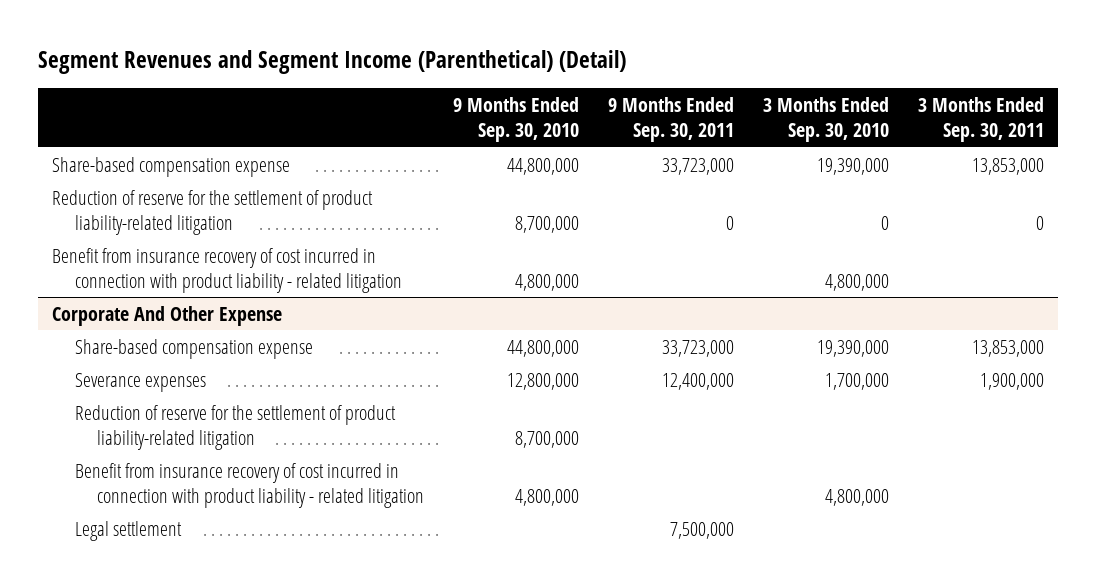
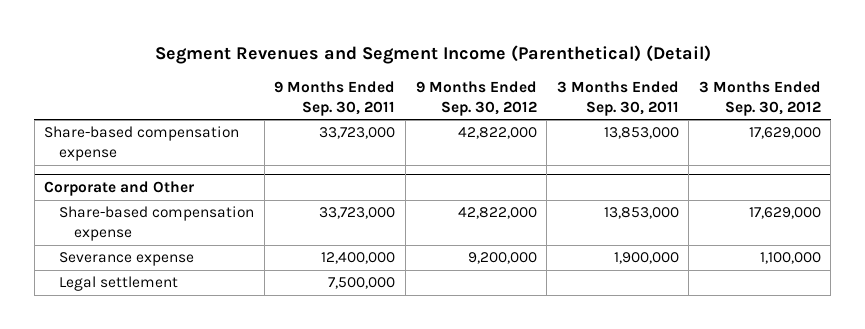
[453,97,580,142] 9 Months Ended Sep. 30, 2010 -> none
[762,97,889,142] 3 Months Ended Sep. 30, 2010 -> none
none -> [415,80,537,116] 9 Months Ended Sep. 30, 2012
none -> [698,80,821,116] 3 Months Ended Sep. 30, 2012
[52,189,374,235] Reduction of reserve for the settlement of product liability-related litigation -> none
[52,247,402,293] Benefit from insurance recovery of cost incurred in connection with product liability - related litigation -> none
[52,305,283,326] Corporate And Other Expense -> [44,181,195,197] Corporate and Other
[74,404,396,450] Reduction of reserve for the settlement of product liability-related litigation -> none
[74,462,425,508] Benefit from insurance recovery of cost incurred in connection with product liability - related litigation -> none
[74,372,206,392] Severance expenses -> [59,252,195,267] Severance expense

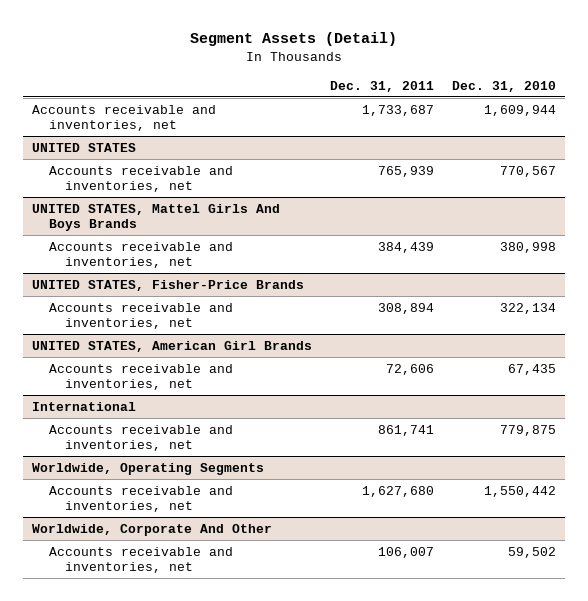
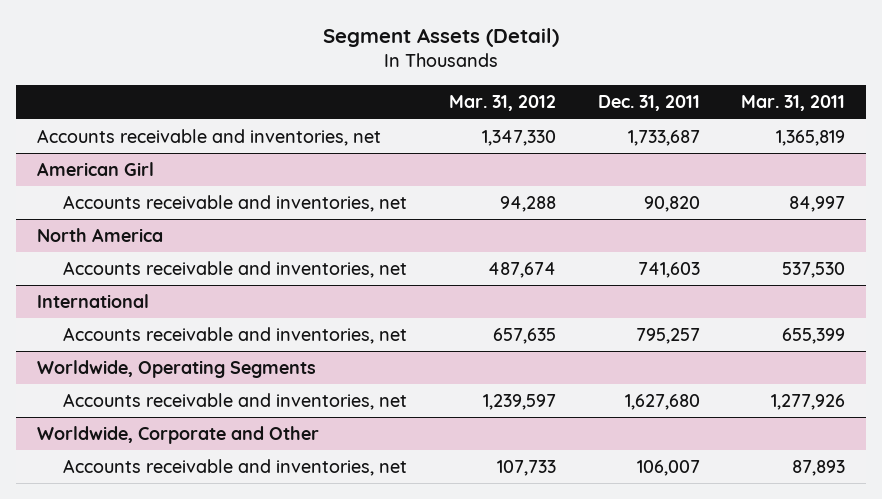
[452,80,557,92] Dec. 31, 2010 -> none
none -> [448,95,556,112] Mar. 31, 2012
none -> [741,95,846,112] Mar. 31, 2011
[32,142,137,152] UNITED STATES -> none
[32,203,281,232] UNITED STATES, Mattel Girls And Boys Brands -> none
[32,279,305,291] UNITED STATES, Fisher-Price Brands -> none
[48,302,233,330] Accounts receivable and inventories, net -> none
[32,340,313,352] UNITED STATES, American Girl Brands -> none
[48,363,233,391] Accounts receivable and inventories, net -> none
none -> [36,162,154,177] American Girl
[378,165,435,177] 765,939 -> [643,196,700,213] 90,820
none -> [36,228,163,243] North America
[378,241,435,253] 384,439 -> [637,262,700,279] 741,603
[378,424,435,436] 861,741 -> [635,328,700,345] 795,257
[32,523,273,536] Worldwide, Corporate And Other -> [36,426,319,445] Worldwide, Corporate and Other

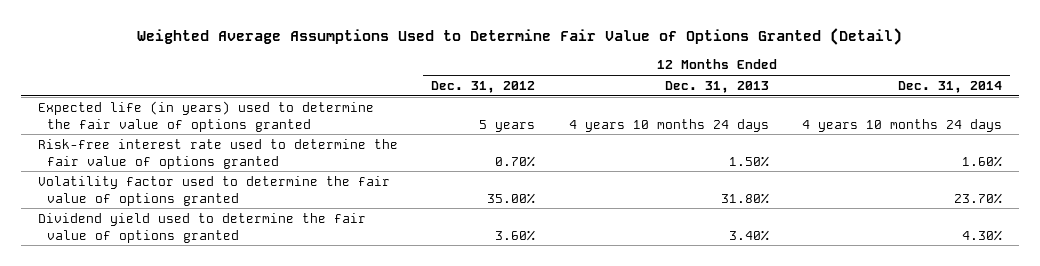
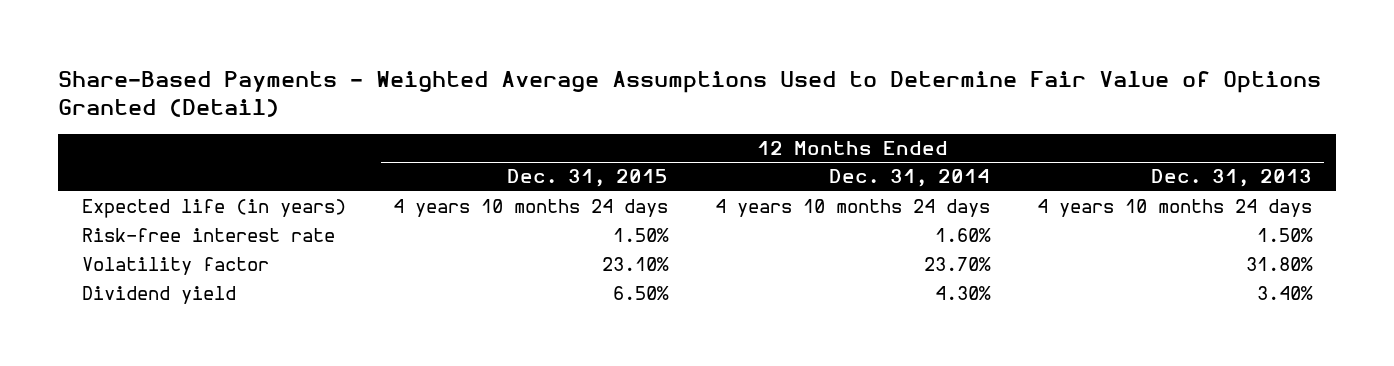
[137,28,903,46] Weighted Average Assumptions Used to Determine Fair Value of Options Granted (Detail) -> [58,70,1322,118] Share-Based Payments - Weighted Average Assumptions Used to Determine Fair Value of Options Granted (Detail)
[431,80,536,93] Dec. 31, 2012 -> none
none -> [507,169,669,188] Dec. 31, 2015
[38,100,375,132] Expected life (in years) used to determine the fair value of options granted -> [81,199,346,219] Expected life (in years)
[38,138,399,169] Risk-free interest rate used to determine the fair value of options granted -> [81,228,335,243] Risk-free interest rate
[38,175,391,206] Volatility factor used to determine the fair value of options granted -> [81,257,269,276] Volatility factor
[38,212,367,243] Dividend yield used to determine the fair value of options granted -> [81,286,236,305] Dividend yield

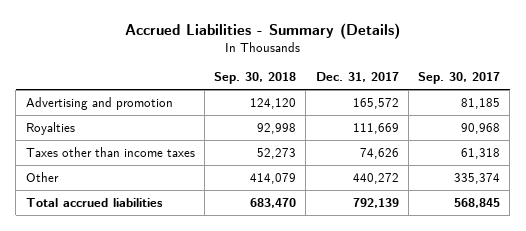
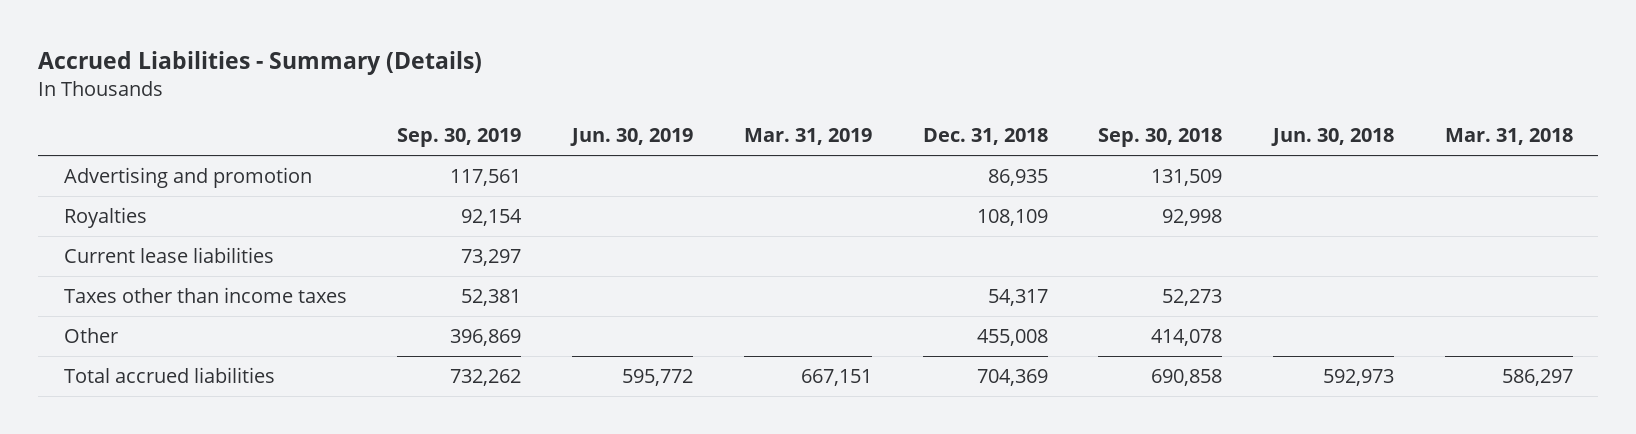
[315,72,399,83] Dec. 31, 2017 -> none
[418,72,501,85] Sep. 30, 2017 -> none
none -> [397,128,522,148] Sep. 30, 2019
none -> [570,128,694,147] Jun. 30, 2019
none -> [743,128,872,146] Mar. 31, 2019
none -> [922,128,1048,146] Dec. 31, 2018
none -> [1270,128,1394,147] Jun. 30, 2018
none -> [1444,128,1573,146] Mar. 31, 2018
[250,97,297,109] 124,120 -> [1151,168,1223,186] 131,509
none -> [63,246,274,263] Current lease liabilities
[250,172,297,184] 414,079 -> [1151,328,1223,346] 414,078
[250,197,297,208] 683,470 -> [1151,368,1223,386] 690,858

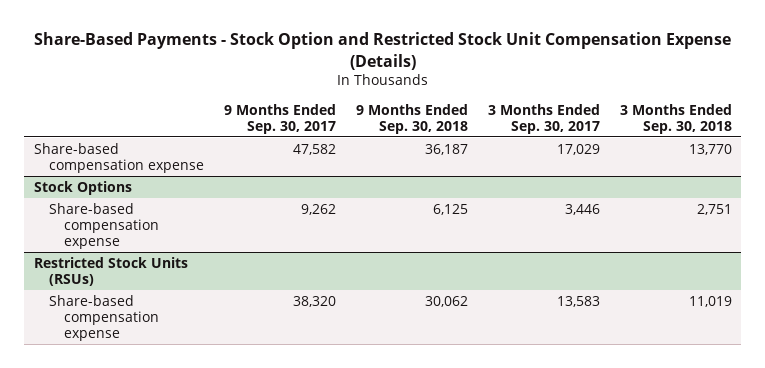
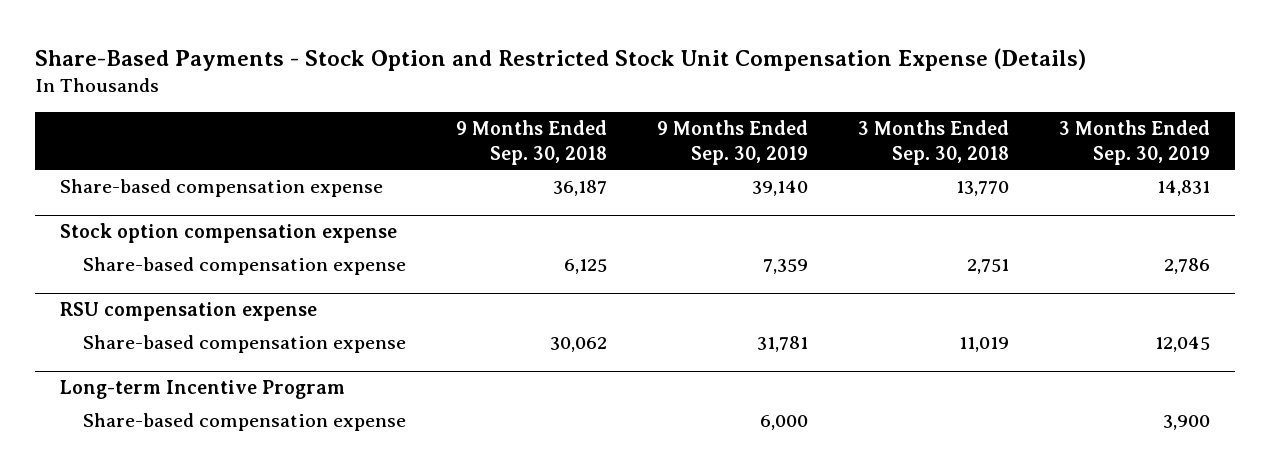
[223,103,336,134] 9 Months Ended Sep. 30, 2017 -> none
[487,103,600,134] 3 Months Ended Sep. 30, 2017 -> none
none -> [656,120,808,165] 9 Months Ended Sep. 30, 2019
none -> [1058,120,1210,165] 3 Months Ended Sep. 30, 2019
[33,180,132,195] Stock Options -> [59,223,397,244] Stock option compensation expense
[33,256,188,286] Restricted Stock Units (RSUs) -> [59,302,317,322] RSU compensation expense
none -> [59,380,345,400] Long-term Incentive Program
none -> [82,413,406,432] Share-based compensation expense

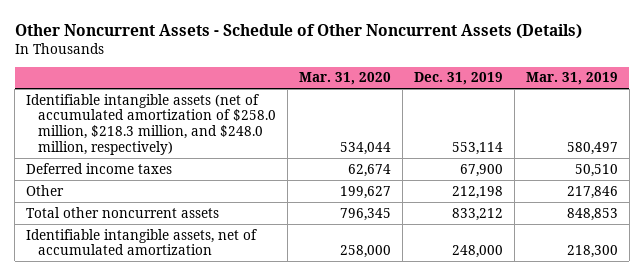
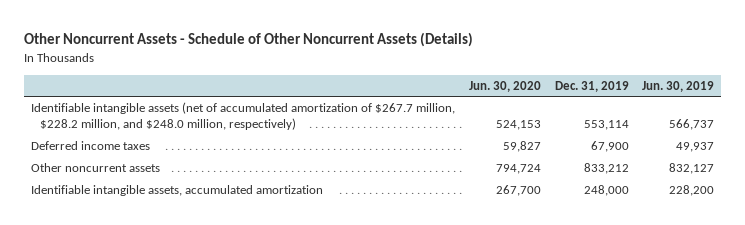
[298,72,391,86] Mar. 31, 2020 -> none
[525,72,618,86] Mar. 31, 2019 -> none
none -> [468,80,541,92] Jun. 30, 2020
none -> [642,80,715,92] Jun. 30, 2019
[26,93,276,155] Identifiable intangible assets (net of accumulated amortization of $258.0 million, $218.3 million, and $248.0 million, respectively) -> [30,102,455,131] Identifiable intangible assets (net of accumulated amortization of $267.7 million, $228.2 million, and $248.0 million, respectively)
[26,184,65,196] Other -> none
[26,206,220,218] Total other noncurrent assets -> [30,163,160,173] Other noncurrent assets
[26,228,258,256] Identifiable intangible assets, net of accumulated amortization -> [30,185,323,197] Identifiable intangible assets, accumulated amortization

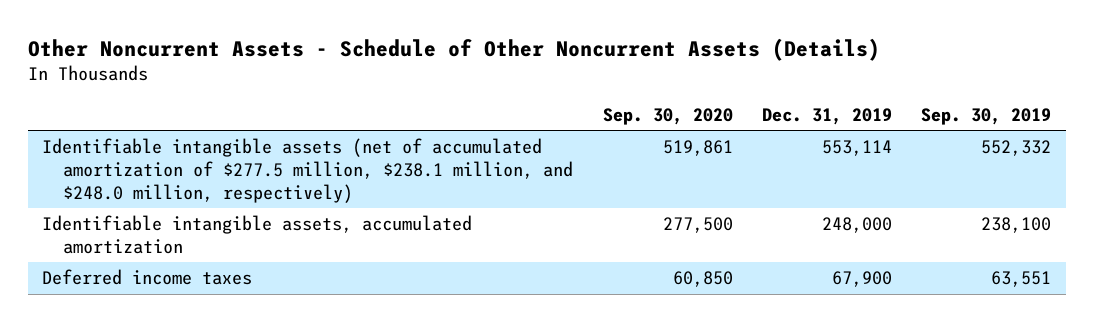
[468,80,541,92] Jun. 30, 2020 -> none
[642,80,715,92] Jun. 30, 2019 -> none
none -> [602,107,733,125] Sep. 30, 2020
none -> [921,107,1052,125] Sep. 30, 2019
[30,163,160,173] Other noncurrent assets -> none
[30,102,455,131] Identifiable intangible assets (net of accumulated amortization of $267.7 million, $228.2 million, and $248.0 million, respectively) -> [42,138,574,203] Identifiable intangible assets (net of accumulated amortization of $277.5 million, $238.1 million, and $248.0 million, respectively)
[30,141,150,151] Deferred income taxes -> [42,269,253,286] Deferred income taxes

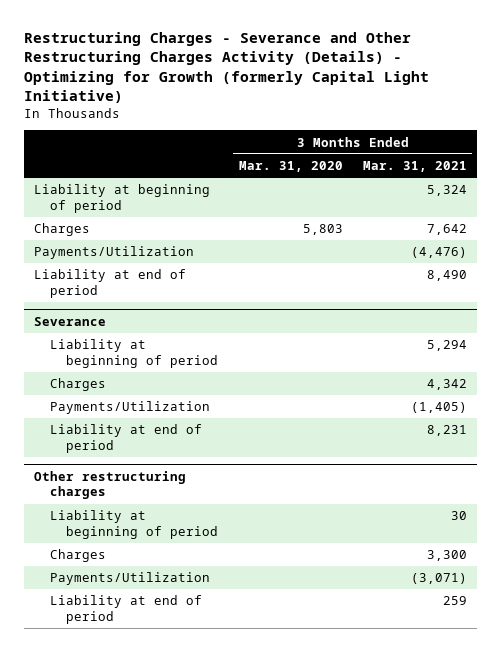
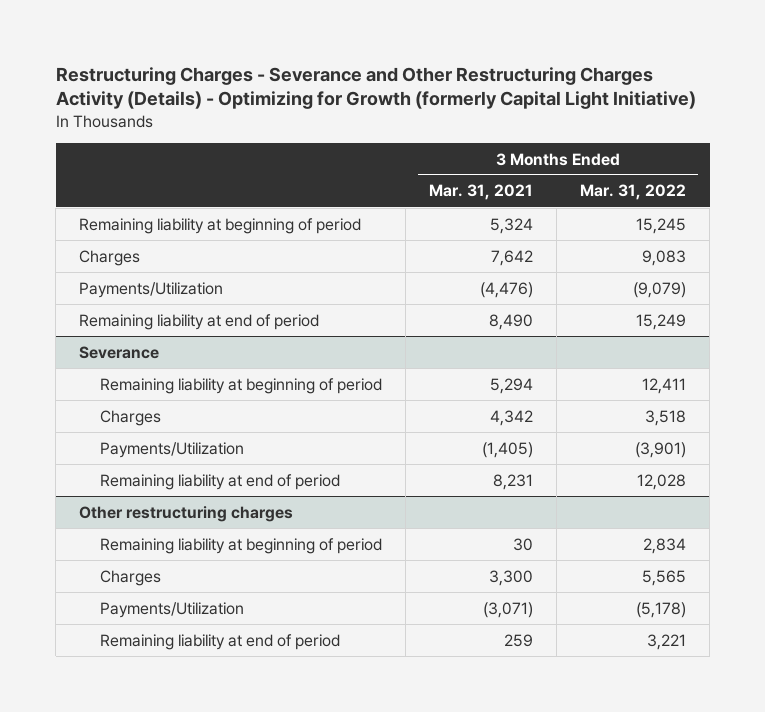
[238,160,343,172] Mar. 31, 2020 -> none
none -> [580,184,687,201] Mar. 31, 2022
[33,184,210,213] Liability at beginning of period -> [79,217,362,234] Remaining liability at beginning of period
[33,269,186,298] Liability at end of period -> [79,313,320,330] Remaining liability at end of period
[50,339,219,368] Liability at beginning of period -> [100,377,383,394] Remaining liability at beginning of period
[50,424,203,453] Liability at end of period -> [100,473,341,490] Remaining liability at end of period
[50,510,219,539] Liability at beginning of period -> [100,537,383,554] Remaining liability at beginning of period
[50,595,203,624] Liability at end of period -> [100,633,341,650] Remaining liability at end of period

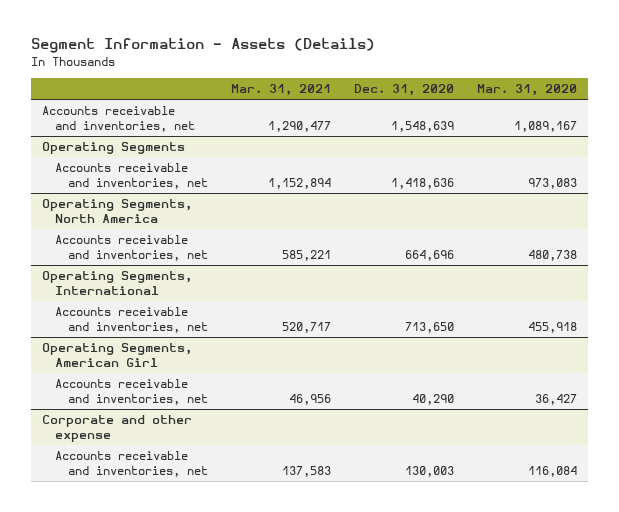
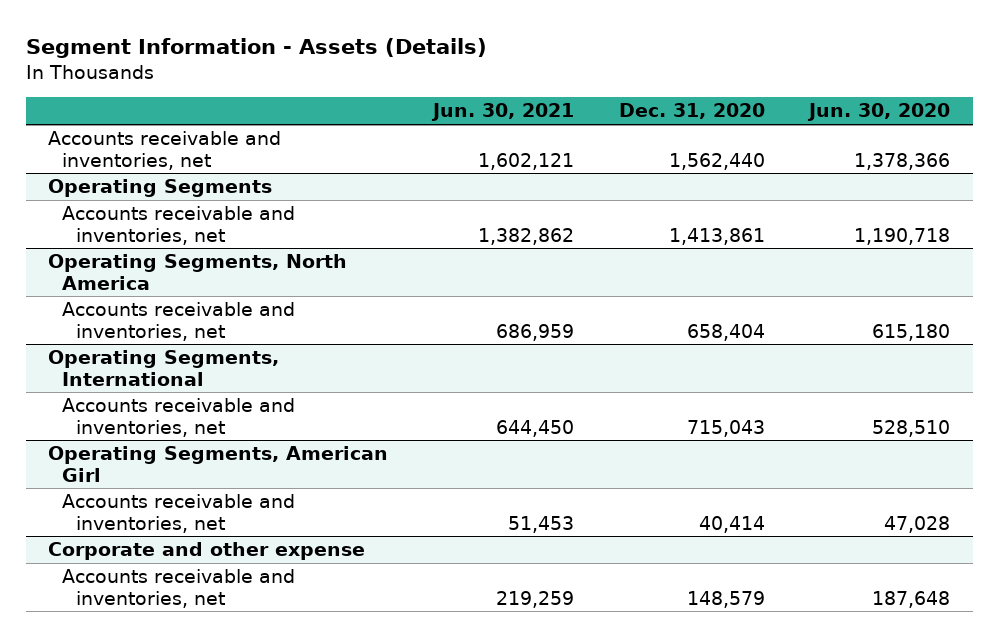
[231,84,332,97] Mar. 31, 2021 -> none
[476,84,577,97] Mar. 31, 2020 -> none
none -> [431,103,575,122] Jun. 30, 2021
none -> [807,103,951,122] Jun. 30, 2020
[391,121,455,133] 1,548,639 -> [668,152,765,170] 1,562,440
[391,178,455,190] 1,418,636 -> [668,227,765,245] 1,413,861
[405,250,455,262] 664,696 -> [686,323,765,341] 658,404
[405,322,455,334] 713,650 -> [686,419,765,437] 715,043
[412,394,455,406] 40,290 -> [698,515,765,533] 40,414
[405,466,455,478] 130,003 -> [686,590,765,608] 148,579

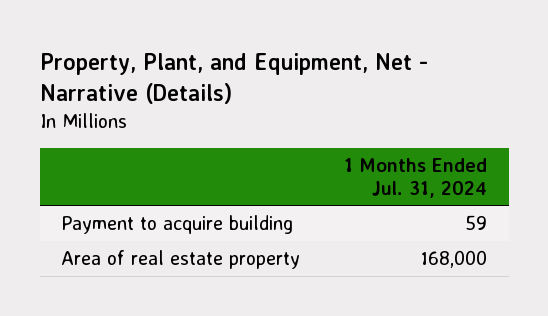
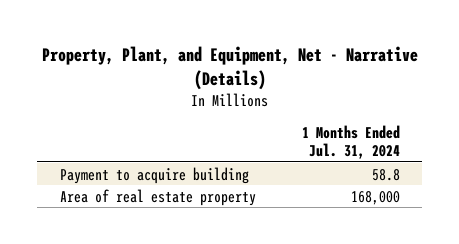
[464,215,487,231] 59 -> [371,168,400,181] 58.8

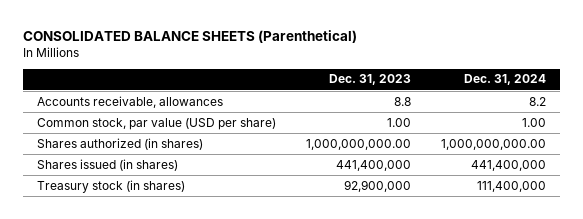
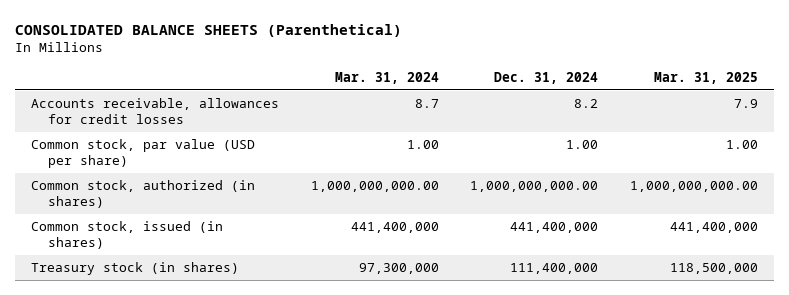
[329,74,412,86] Dec. 31, 2023 -> none
none -> [334,72,439,85] Mar. 31, 2024
none -> [654,72,759,85] Mar. 31, 2025
[37,95,224,108] Accounts receivable, allowances -> [31,98,280,125] Accounts receivable, allowances for credit losses
[37,137,204,150] Shares authorized (in shares) -> [31,180,256,209] Common stock, authorized (in shares)
[37,158,179,171] Shares issued (in shares) -> [31,221,224,250] Common stock, issued (in shares)

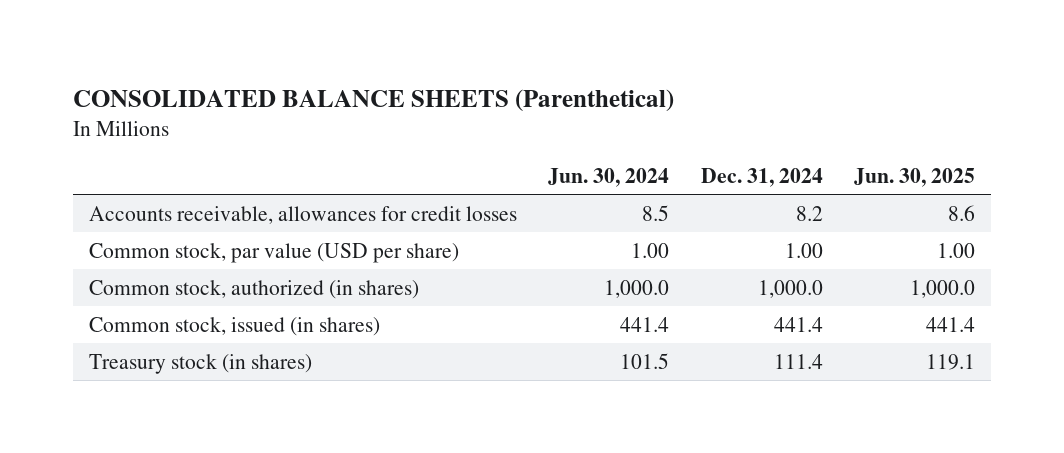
[334,72,439,85] Mar. 31, 2024 -> none
[654,72,759,85] Mar. 31, 2025 -> none
none -> [548,167,670,187] Jun. 30, 2024
none -> [853,167,975,187] Jun. 30, 2025
[470,181,599,193] 1,000,000,000.00 -> [757,279,823,298] 1,000.0
[510,222,599,234] 441,400,000 -> [773,316,823,332] 441.4
[510,263,599,275] 111,400,000 -> [773,353,823,369] 111.4

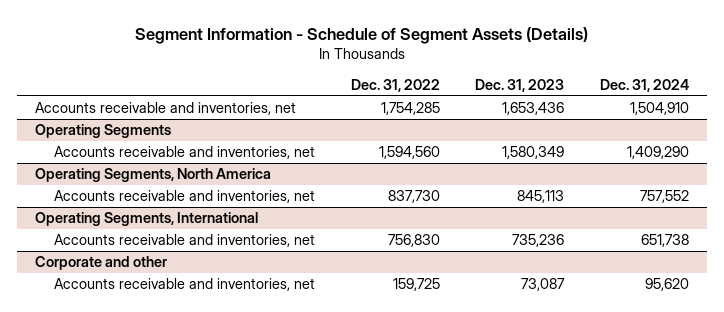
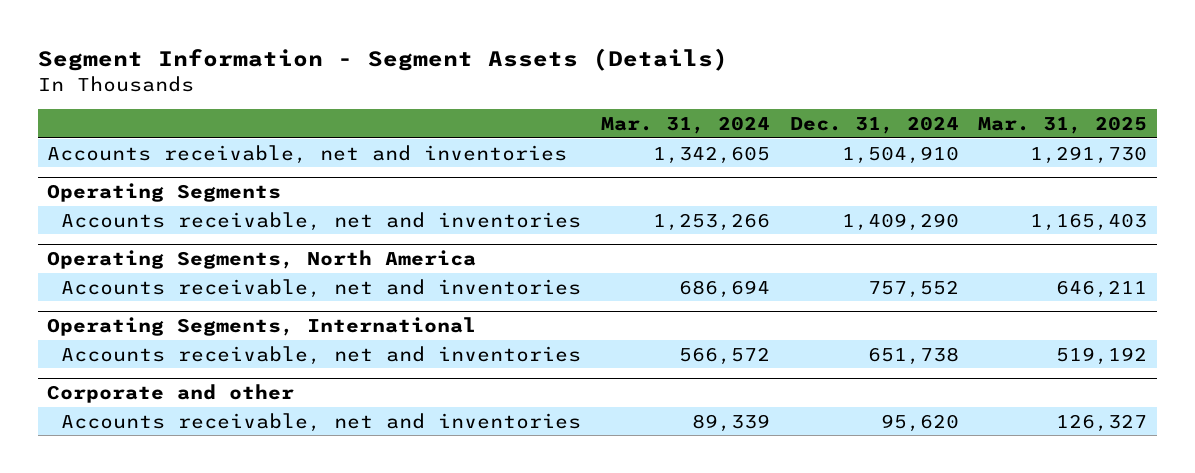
[134,26,588,44] Segment Information - Schedule of Segment Assets (Details) -> [37,48,728,72] Segment Information - Segment Assets (Details)
[350,78,440,92] Dec. 31, 2022 -> none
[475,78,565,92] Dec. 31, 2023 -> none
none -> [600,116,770,135] Mar. 31, 2024
none -> [978,116,1148,135] Mar. 31, 2025
[35,102,297,116] Accounts receivable and inventories, net -> [47,144,568,164] Accounts receivable, net and inventories
[53,146,315,160] Accounts receivable and inventories, net -> [61,211,582,231] Accounts receivable, net and inventories
[53,190,315,204] Accounts receivable and inventories, net -> [61,278,582,298] Accounts receivable, net and inventories
[53,234,315,248] Accounts receivable and inventories, net -> [61,345,582,365] Accounts receivable, net and inventories
[53,278,315,292] Accounts receivable and inventories, net -> [61,412,582,432] Accounts receivable, net and inventories

